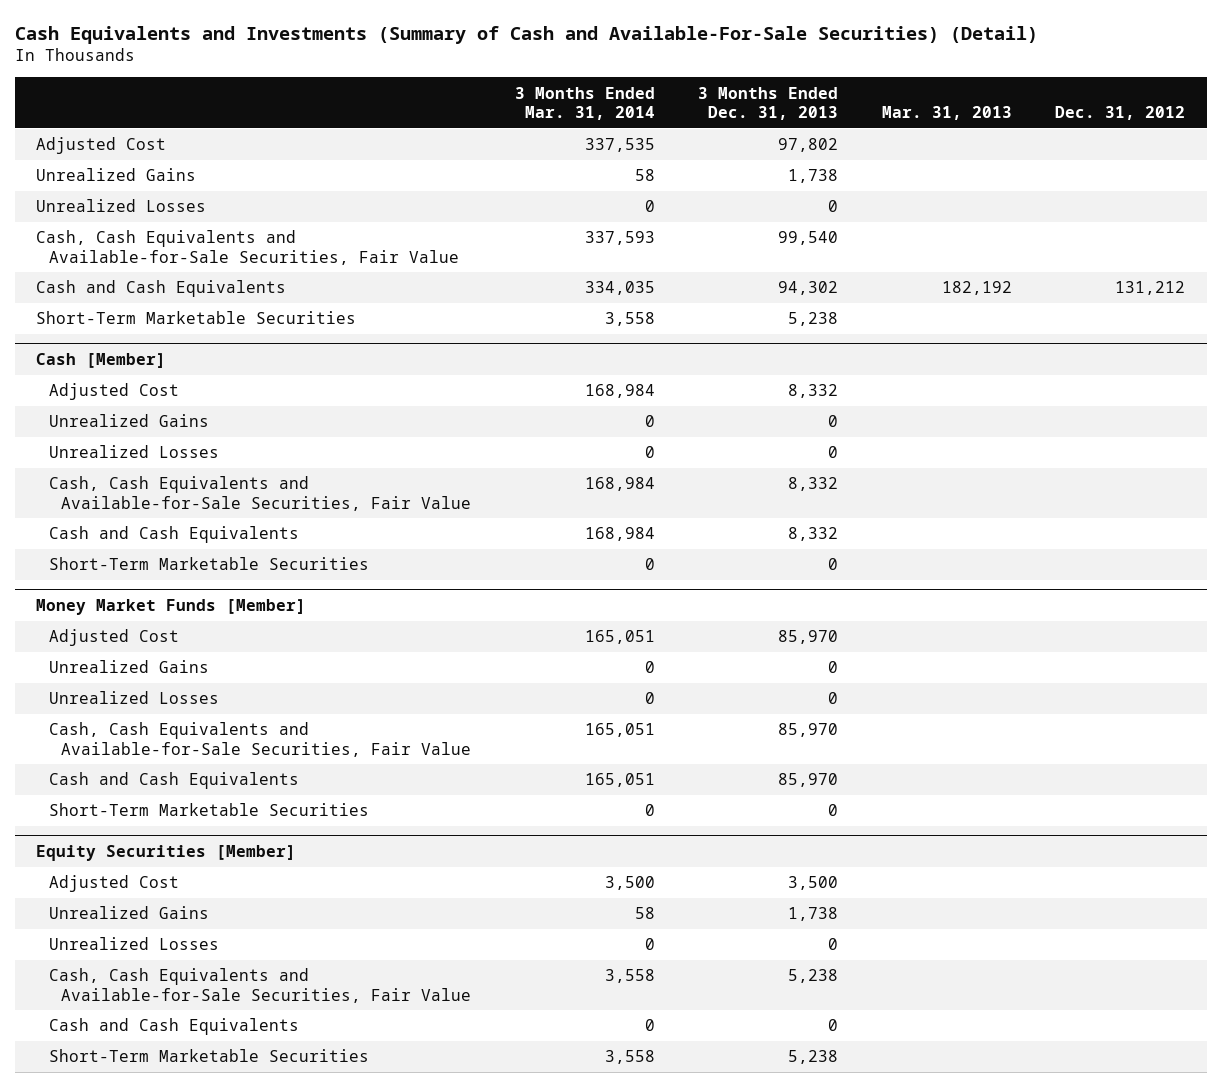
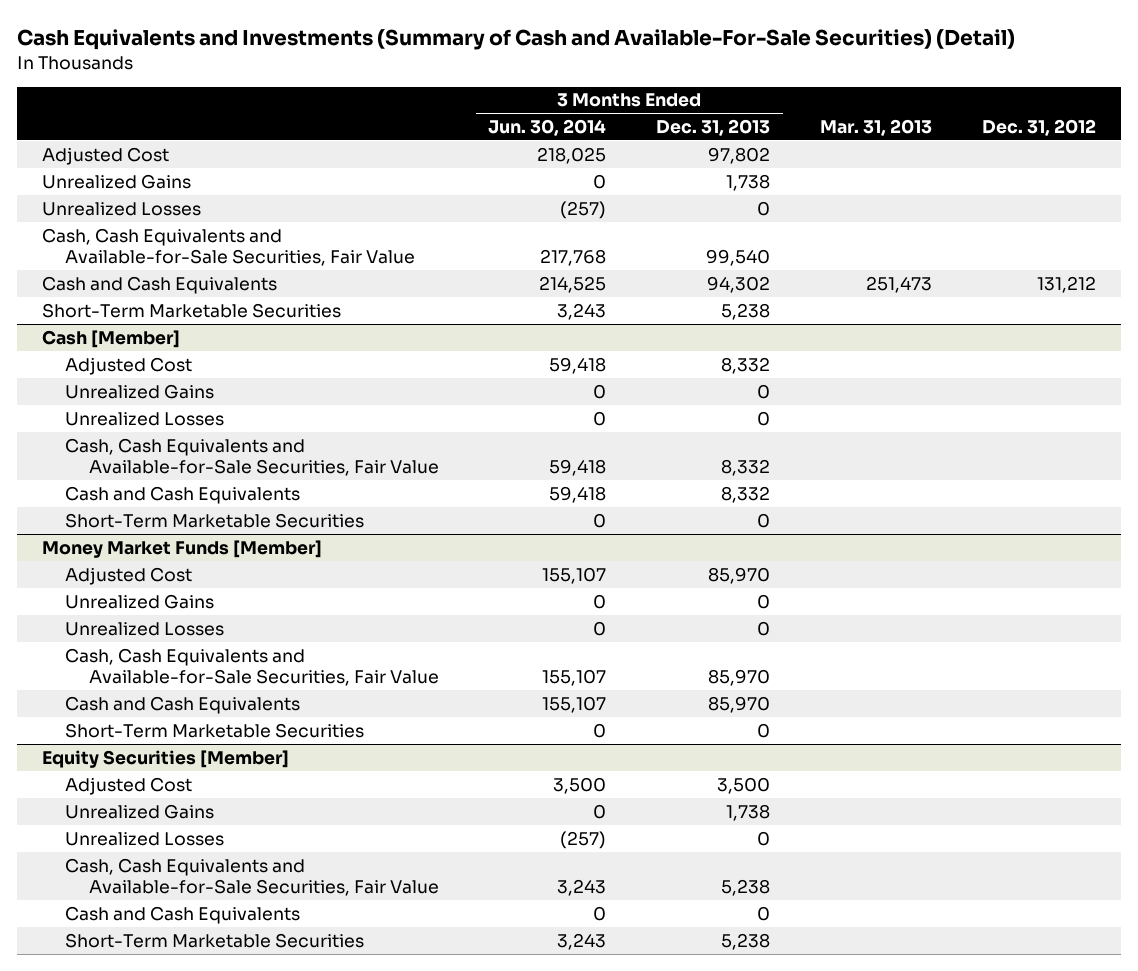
[514,86,655,121] 3 Months Ended Mar. 31, 2014 -> none
none -> [488,118,607,136] Jun. 30, 2014
[941,281,1012,296] 182,192 -> [865,275,932,293] 251,473

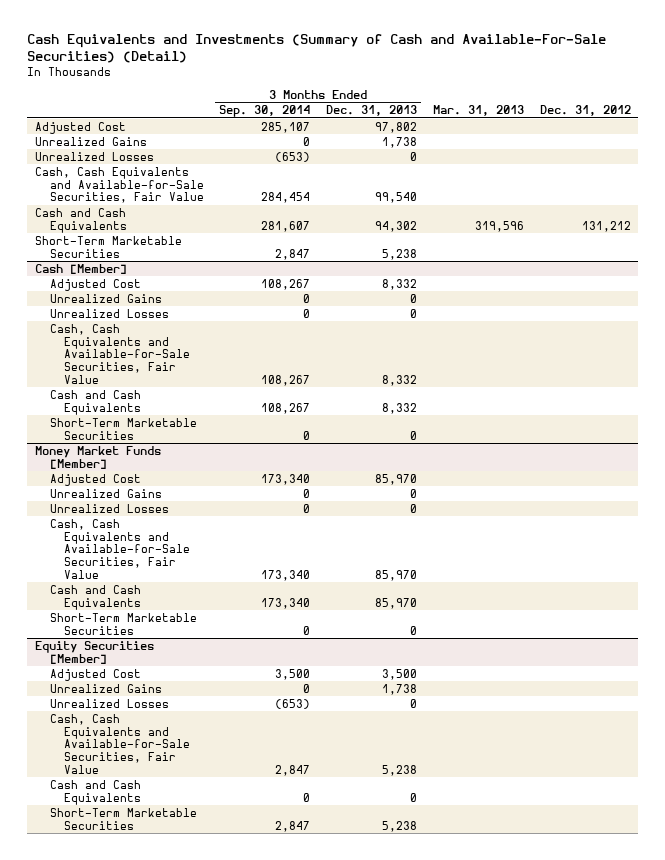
[488,118,607,136] Jun. 30, 2014 -> none
none -> [219,105,311,118] Sep. 30, 2014
[865,275,932,293] 251,473 -> [474,220,524,232] 319,596

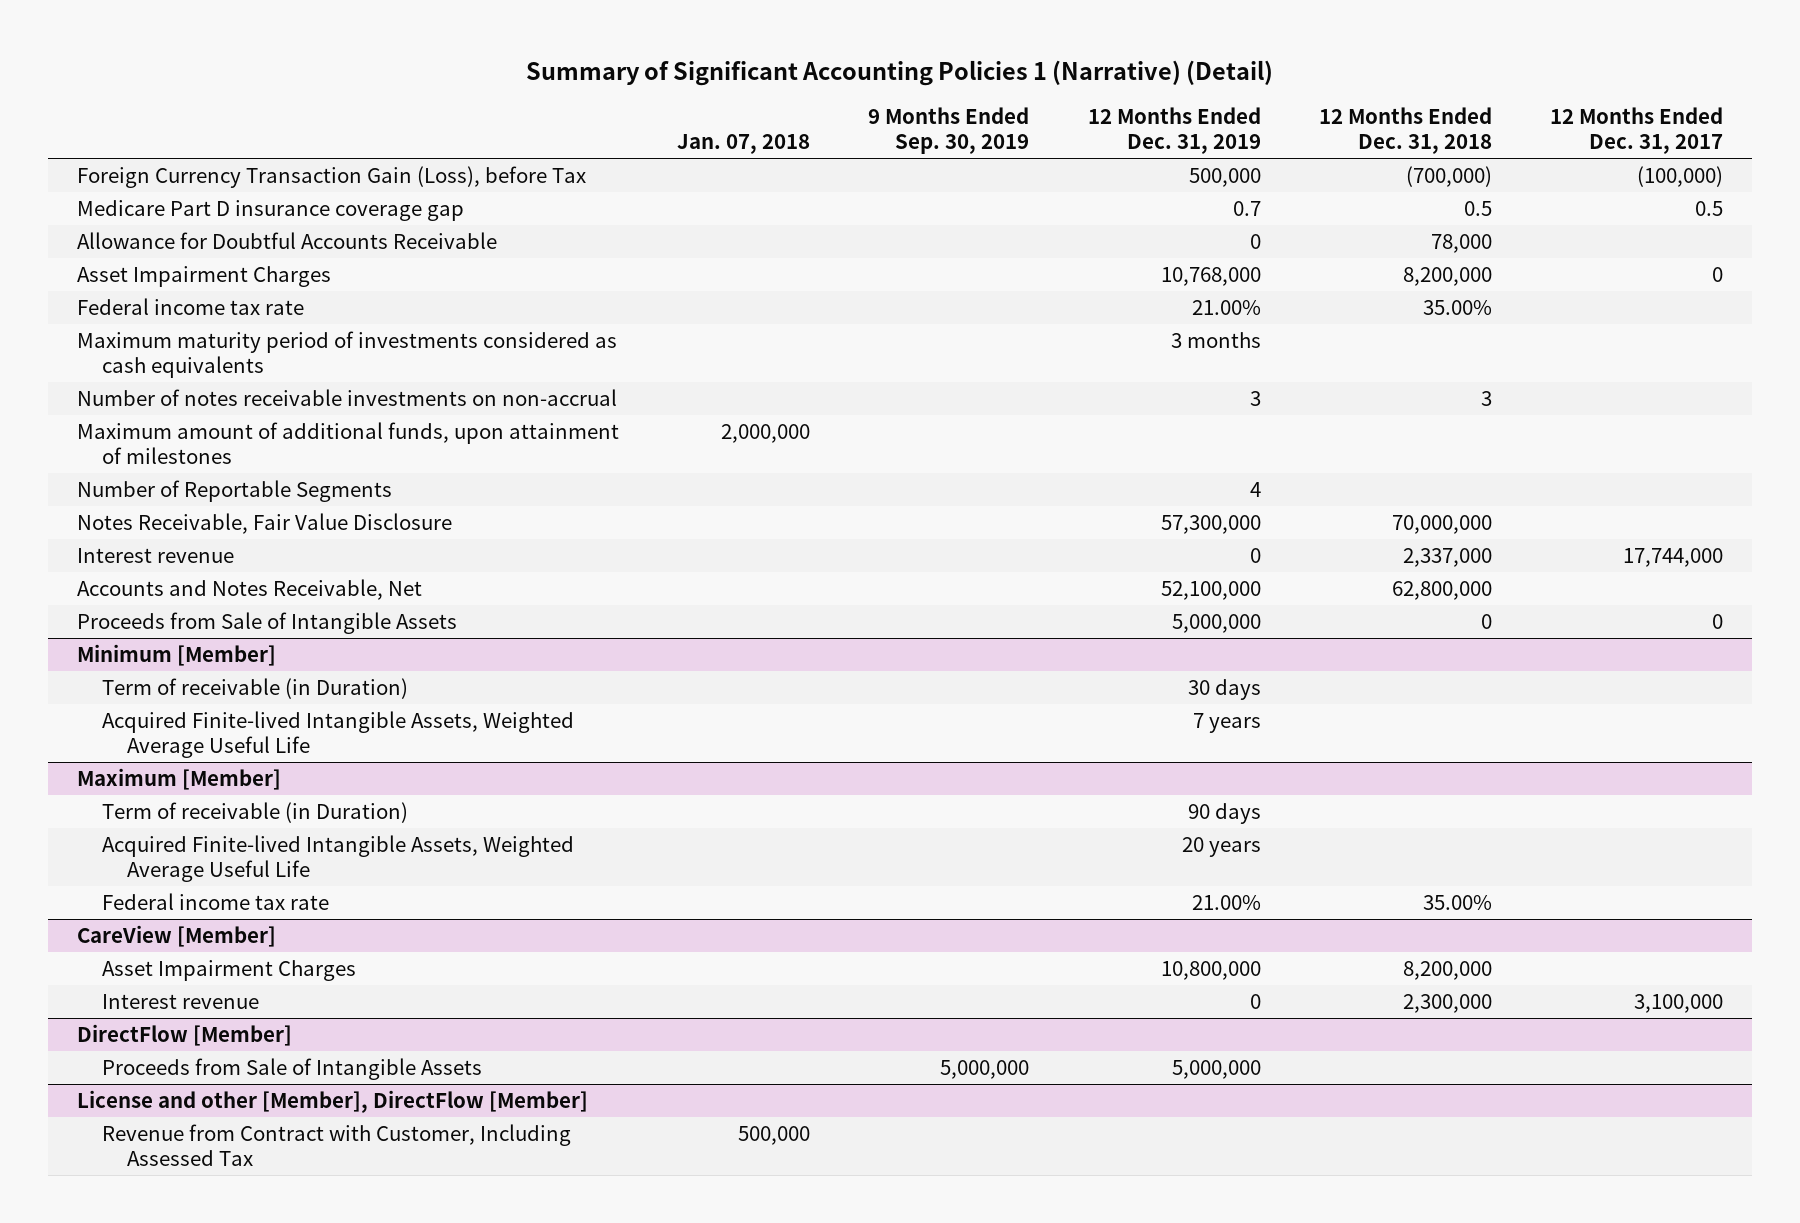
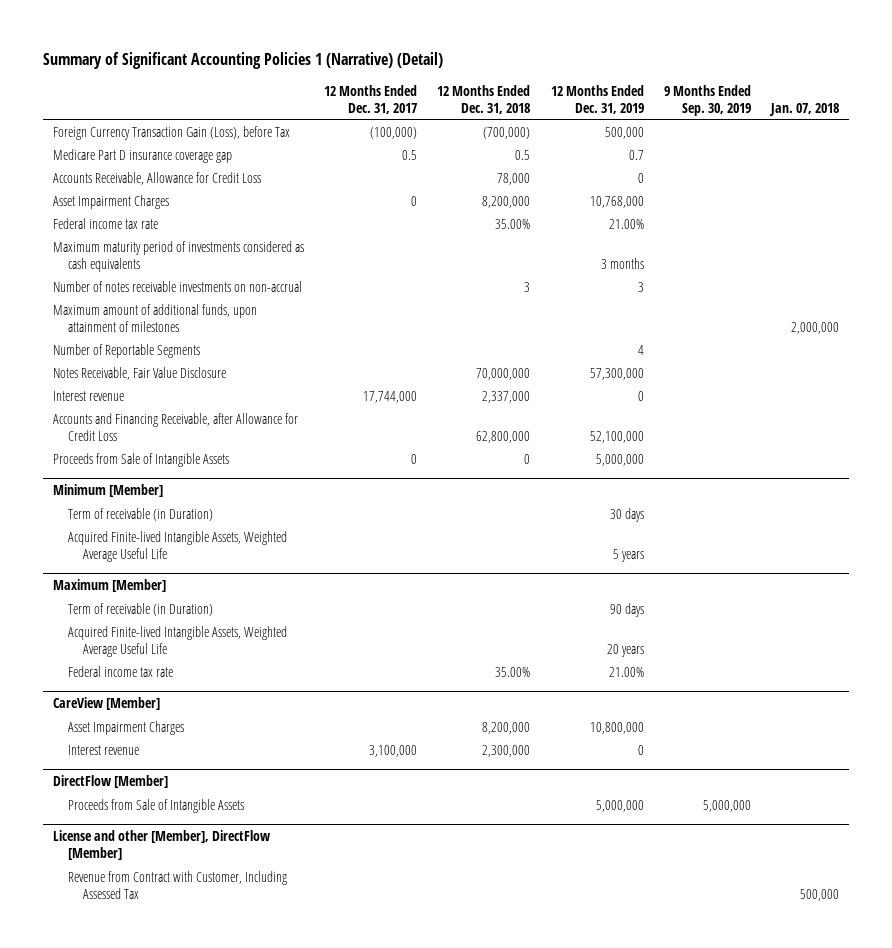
[77,232,498,250] Allowance for Doubtful Accounts Receivable -> [53,171,262,185] Accounts Receivable, Allowance for Credit Loss
[77,579,423,601] Accounts and Notes Receivable, Net -> [53,412,299,441] Accounts and Financing Receivable, after Allowance for Credit Loss
[1192,713,1261,734] 7 years -> [612,548,644,562] 5 years

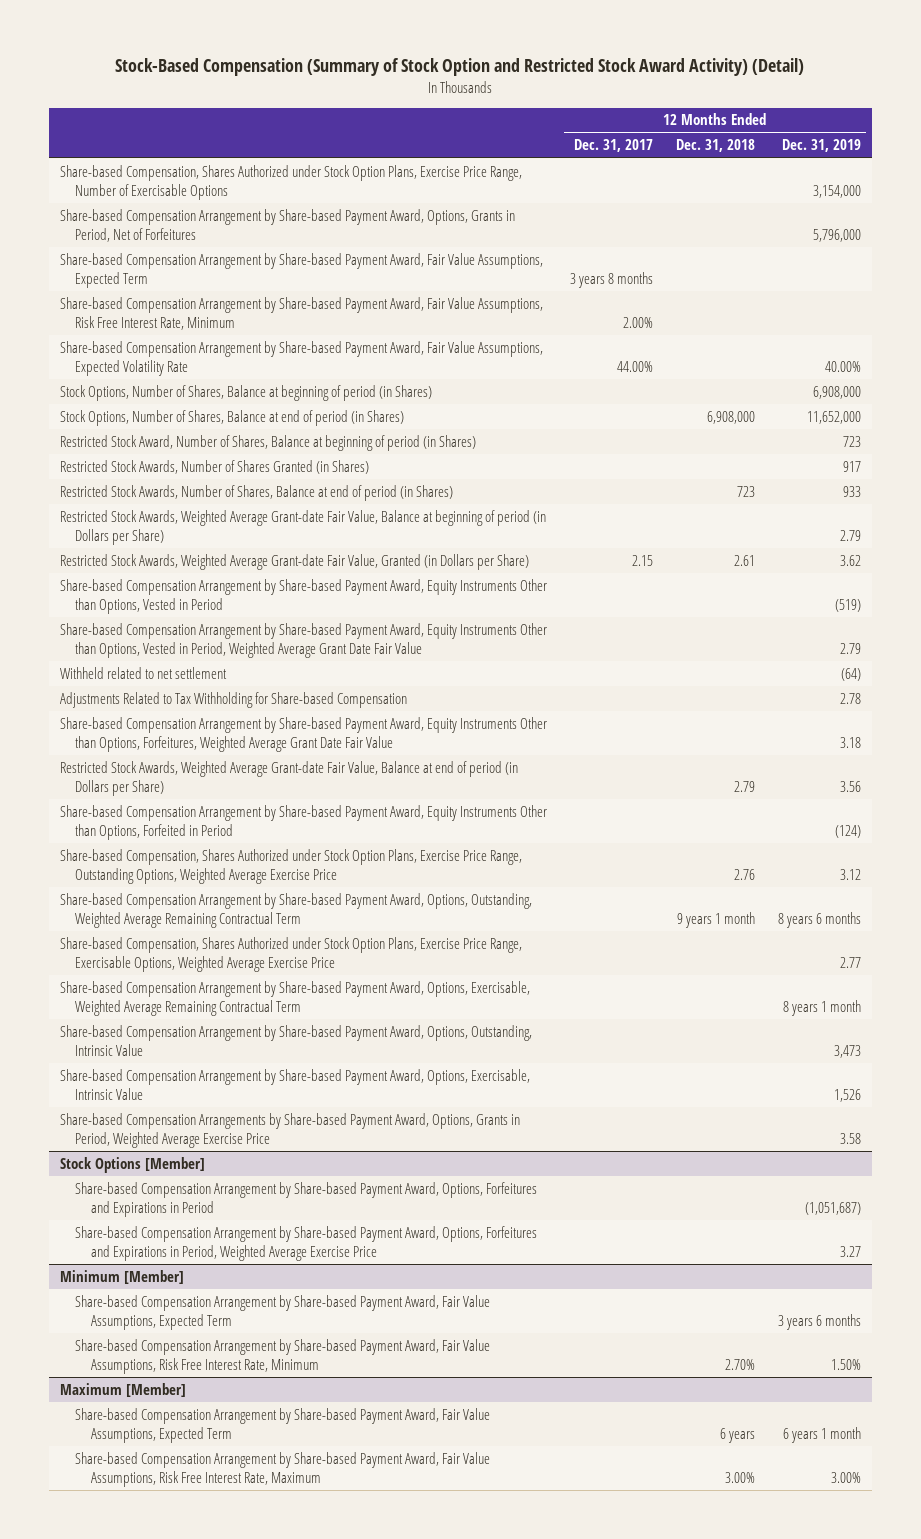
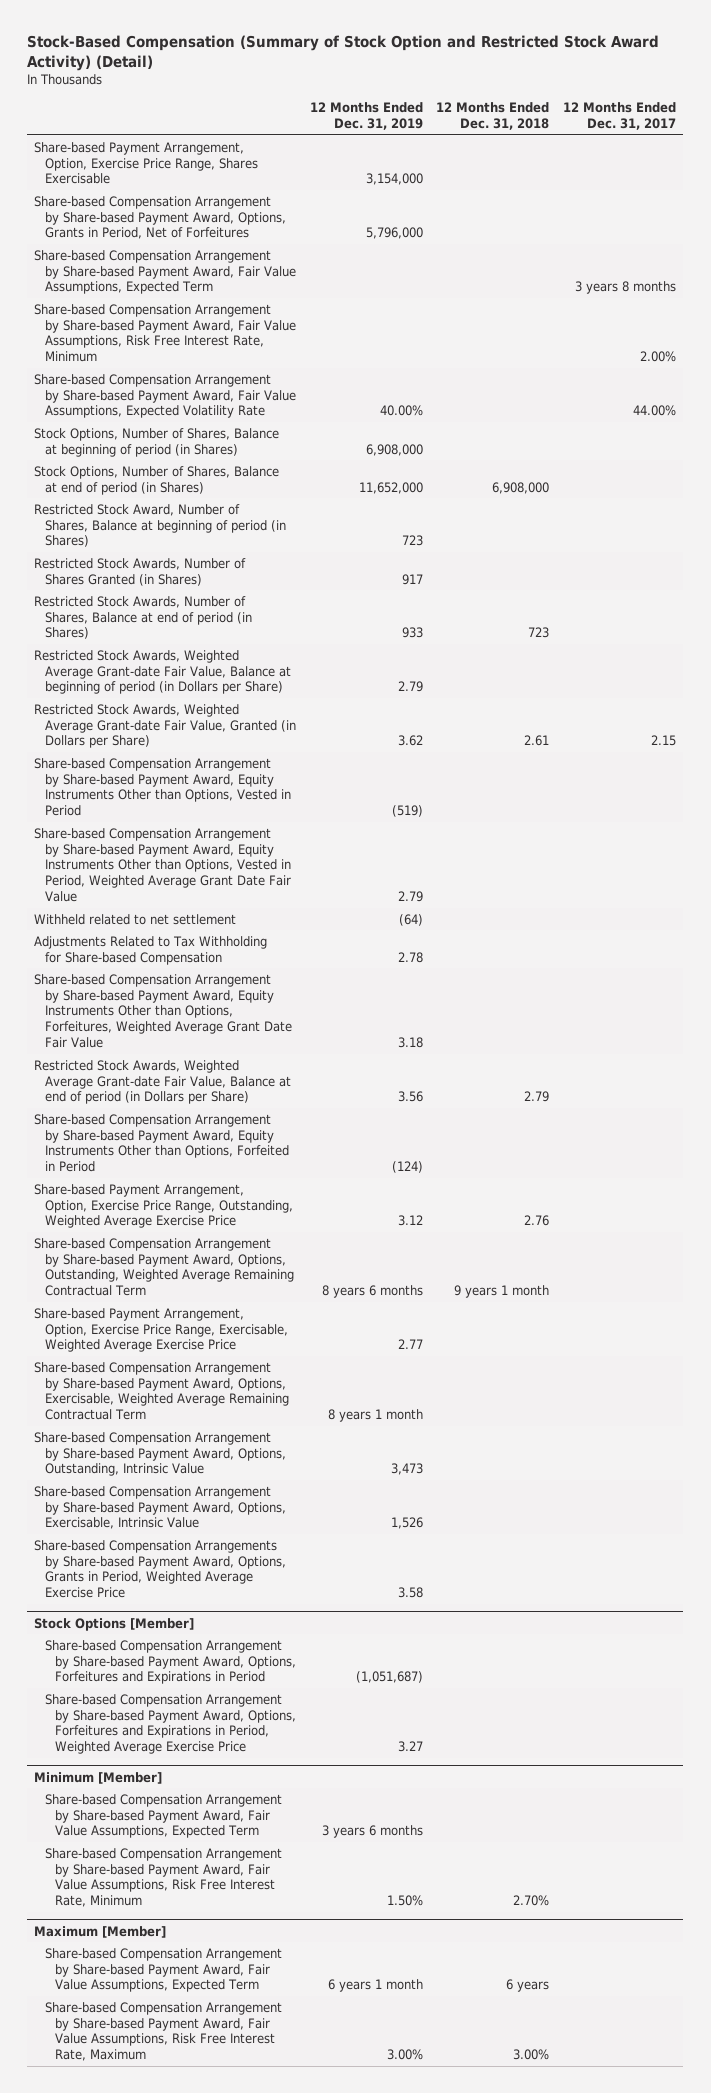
[60,164,523,200] Share-based Compensation, Shares Authorized under Stock Option Plans, Exercise Price Range, Number of Exercisable Options -> [34,141,258,185] Share-based Payment Arrangement, Option, Exercise Price Range, Shares Exercisable
[60,848,523,884] Share-based Compensation, Shares Authorized under Stock Option Plans, Exercise Price Range, Outstanding Options, Weighted Average Exercise Price -> [34,1183,293,1229] Share-based Payment Arrangement, Option, Exercise Price Range, Outstanding, Weighted Average Exercise Price
[60,936,523,972] Share-based Compensation, Shares Authorized under Stock Option Plans, Exercise Price Range, Exercisable Options, Weighted Average Exercise Price -> [34,1307,288,1353] Share-based Payment Arrangement, Option, Exercise Price Range, Exercisable, Weighted Average Exercise Price

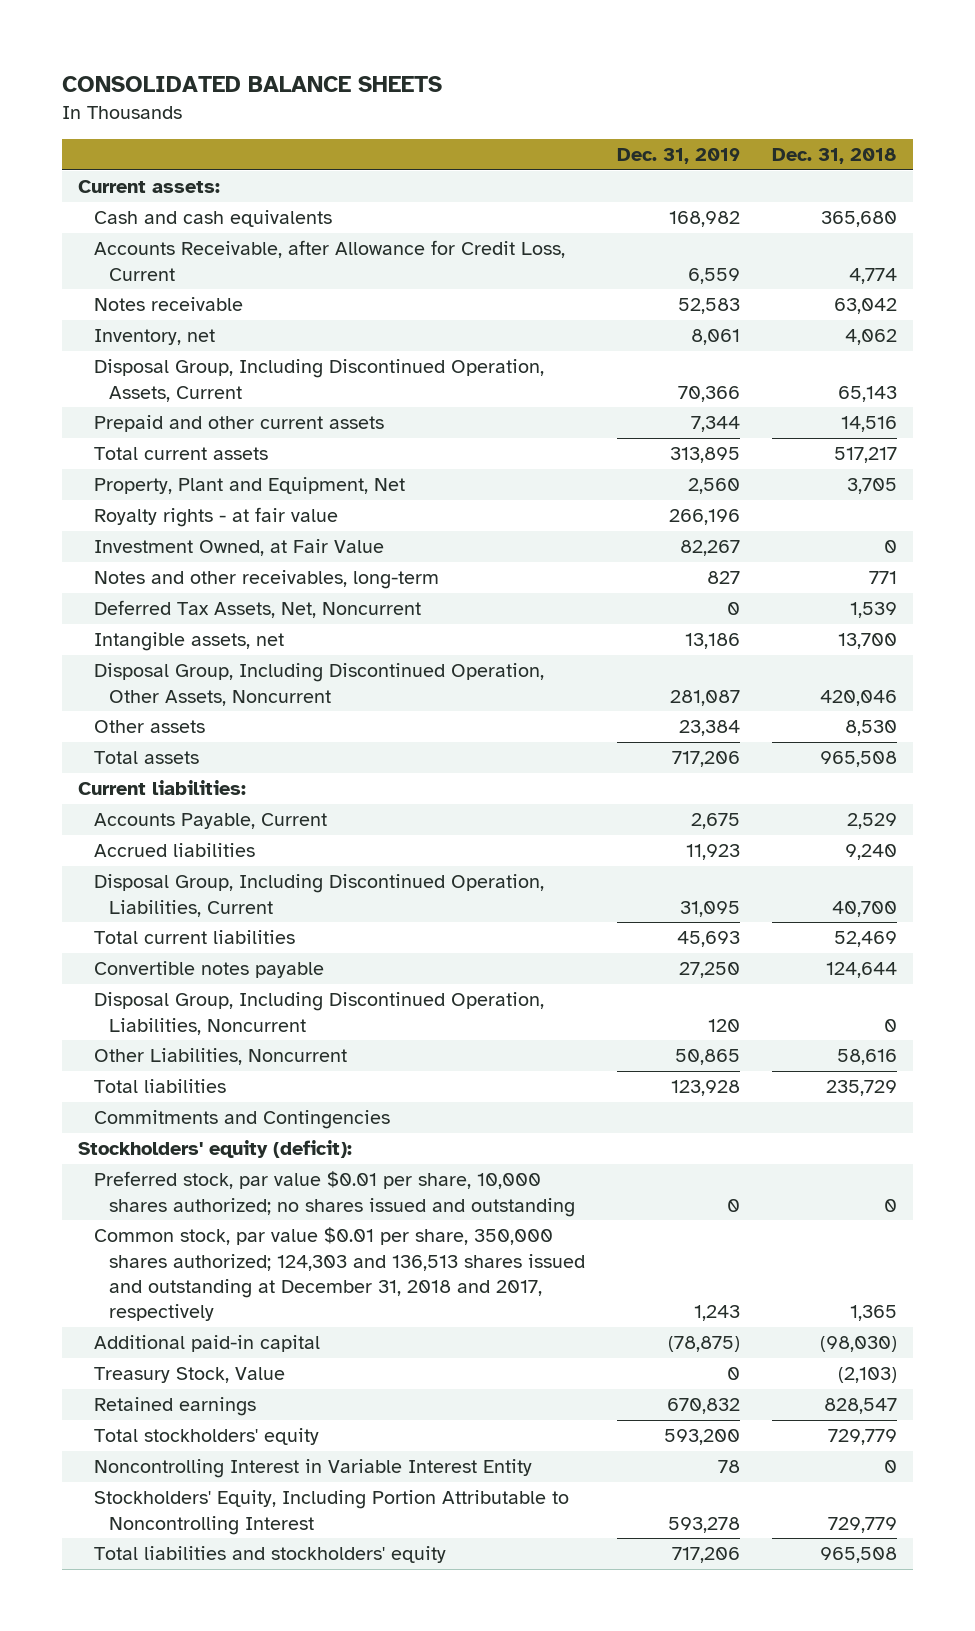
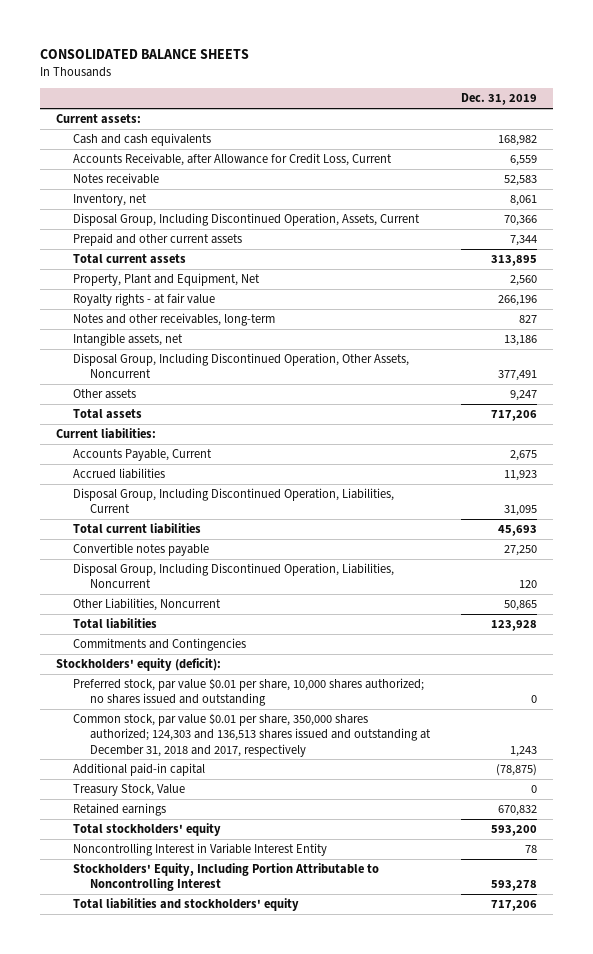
[772,147,898,164] Dec. 31, 2018 -> none
[93,539,384,557] Investment Owned, at Fair Value -> none
[93,600,421,619] Deferred Tax Assets, Net, Noncurrent -> none
[670,689,741,706] 281,087 -> [498,370,538,382] 377,491
[679,720,741,737] 23,384 -> [510,389,538,401] 9,247

